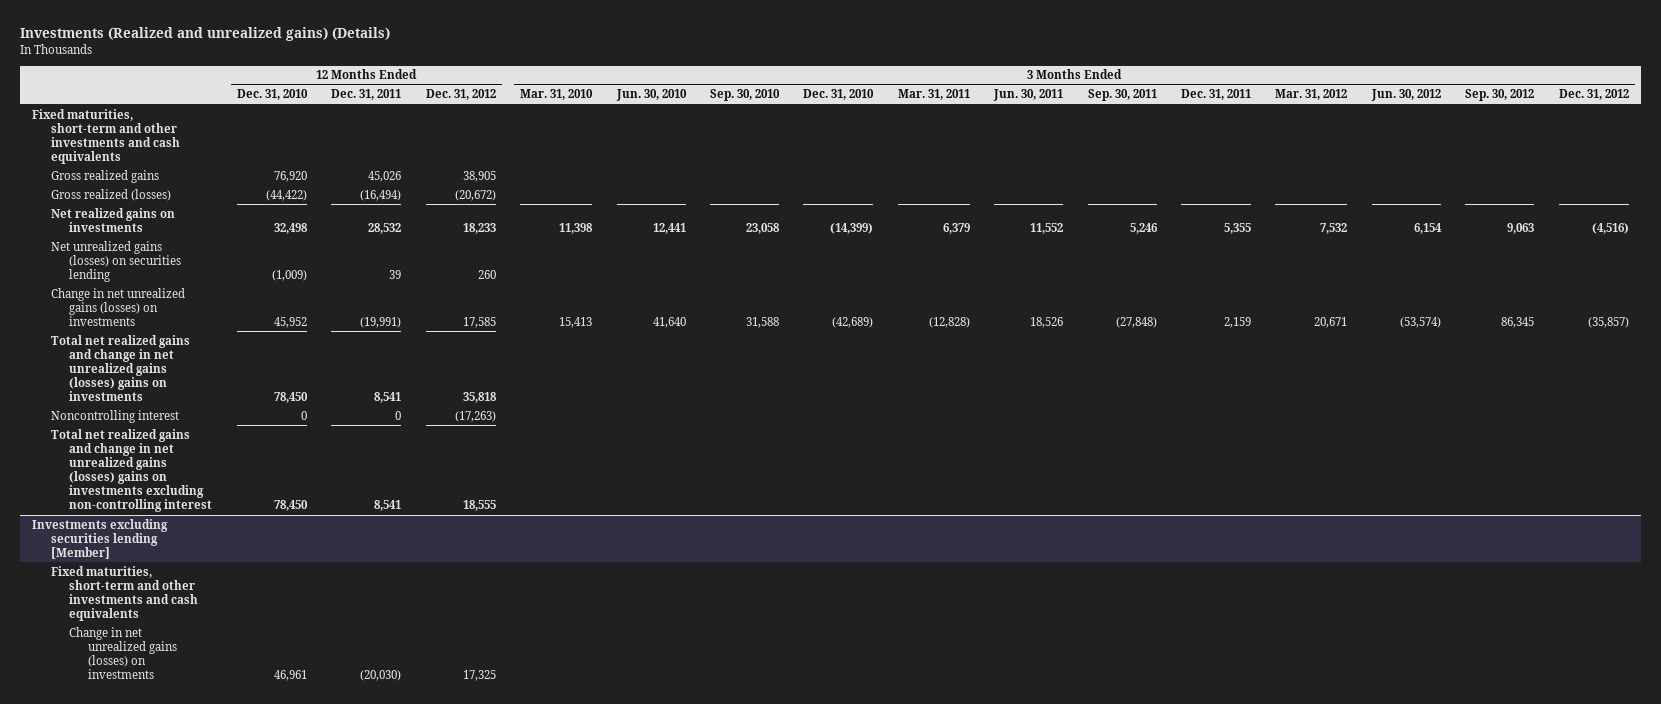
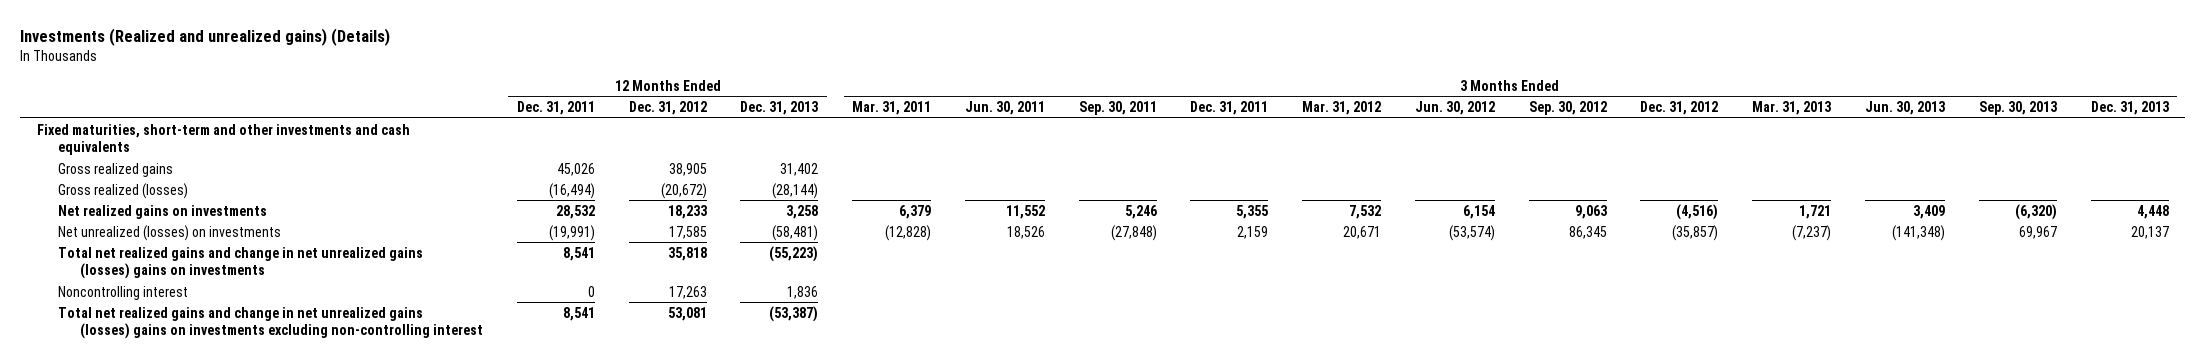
[236,89,308,101] Dec. 31, 2010 -> none
[520,89,594,101] Mar. 31, 2010 -> none
[615,89,687,102] Jun. 30, 2010 -> none
[709,89,780,102] Sep. 30, 2010 -> none
[803,89,875,101] Dec. 31, 2010 -> none
none -> [740,100,819,115] Dec. 31, 2013
none -> [1752,100,1832,115] Mar. 31, 2013
none -> [1864,100,1945,115] Jun. 30, 2013
none -> [1978,100,2057,115] Sep. 30, 2013
none -> [2090,100,2169,115] Dec. 31, 2013
[50,240,182,282] Net unrealized gains (losses) on securities lending -> none
[50,287,185,326] Change in net unrealized gains (losses) on investments -> [58,224,282,241] Net unrealized (losses) on investments
[32,518,169,559] Investments excluding securities lending [Member] -> none
[50,565,199,622] Fixed maturities, short-term and other investments and cash equivalents -> none
[69,626,177,680] Change in net unrealized gains (losses) on investments -> none
[454,410,496,422] (17,263) -> [668,285,707,299] 17,263
[462,500,496,512] 18,555 -> [667,306,707,321] 53,081

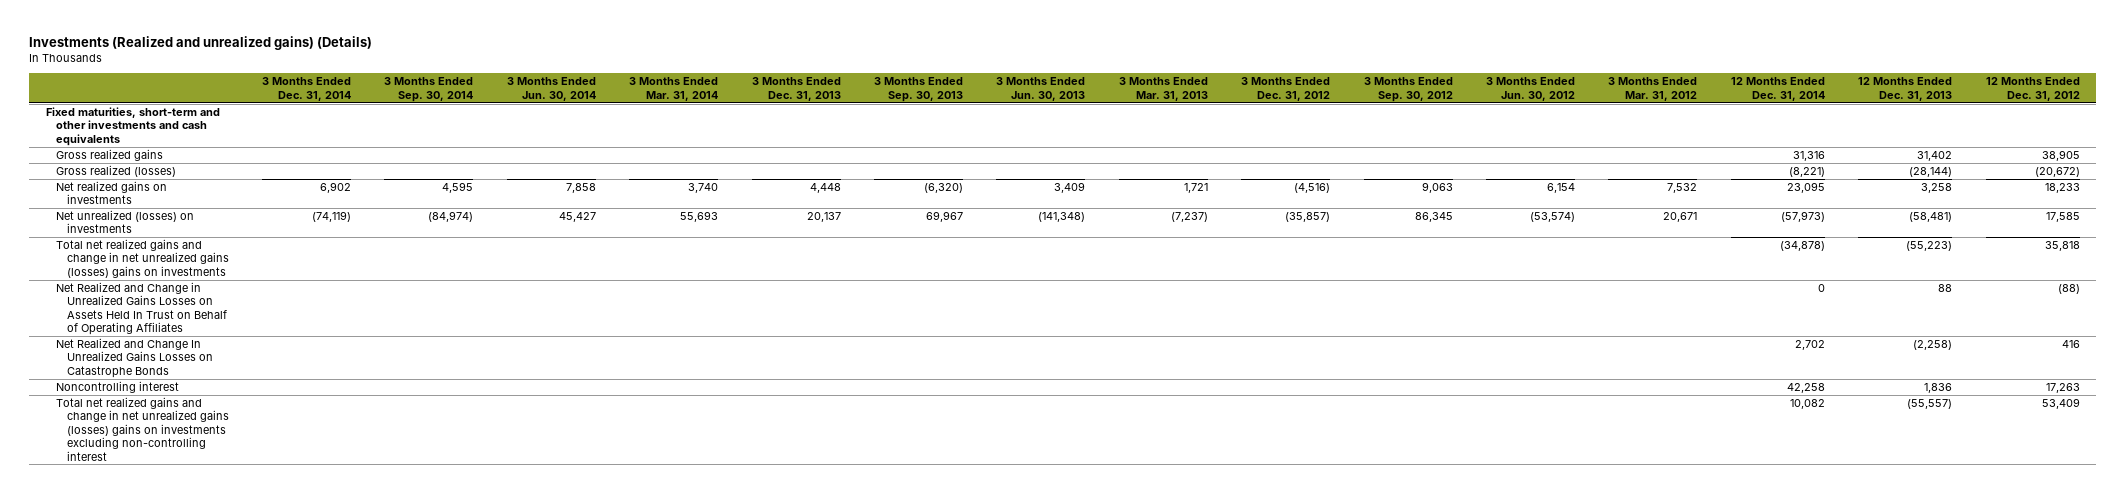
[516,100,595,115] Dec. 31, 2011 -> none
[852,100,932,115] Mar. 31, 2011 -> none
[964,100,1045,115] Jun. 30, 2011 -> none
[1078,100,1157,115] Sep. 30, 2011 -> none
[1190,100,1269,115] Dec. 31, 2011 -> none
none -> [262,77,352,101] 3 Months Ended Dec. 31, 2014
none -> [384,77,474,102] 3 Months Ended Sep. 30, 2014
none -> [506,77,596,101] 3 Months Ended Jun. 30, 2014
none -> [629,77,719,101] 3 Months Ended Mar. 31, 2014
none -> [1730,77,1825,101] 12 Months Ended Dec. 31, 2014
none -> [56,282,227,336] Net Realized and Change in Unrealized Gains Losses on Assets Held In Trust on Behalf of Operating Affiliates
none -> [56,338,213,378] Net Realized and Change In Unrealized Gains Losses on Catastrophe Bonds
[667,306,707,321] 53,081 -> [2041,398,2080,410] 53,409
[769,305,819,322] (53,387) -> [1907,399,1953,410] (55,557)

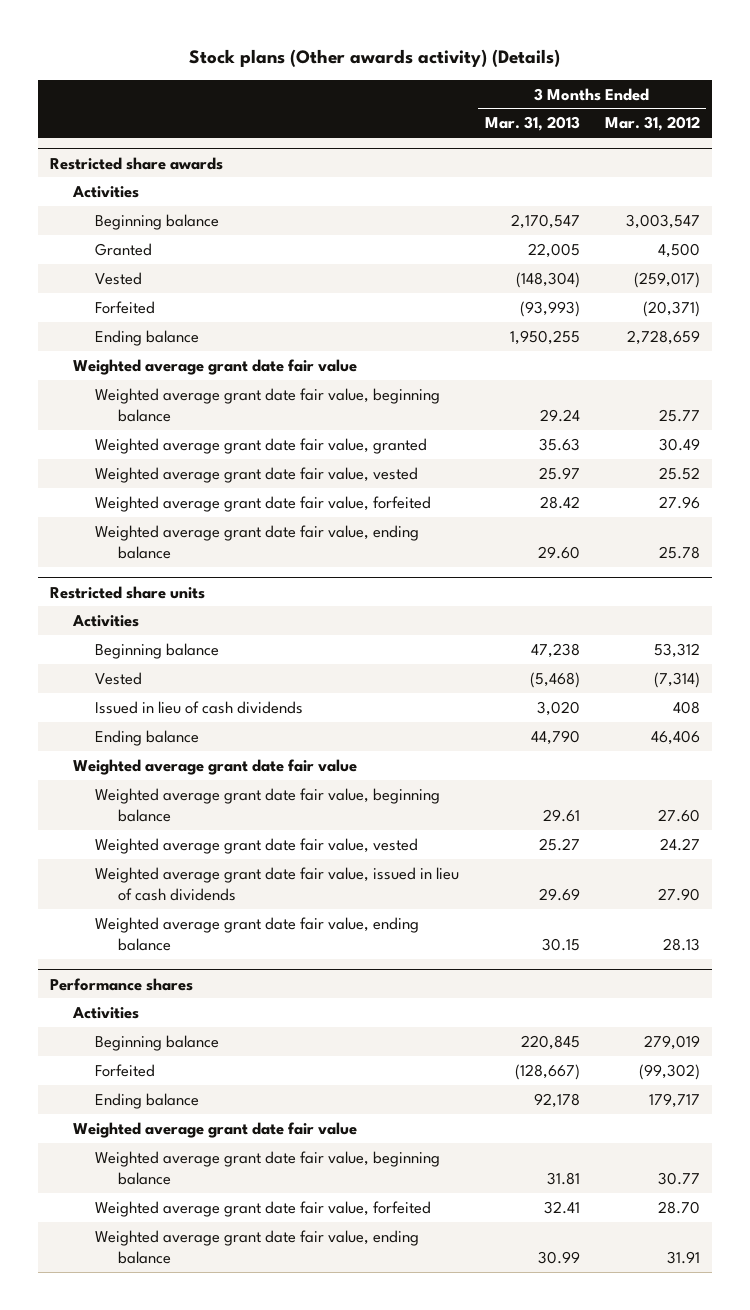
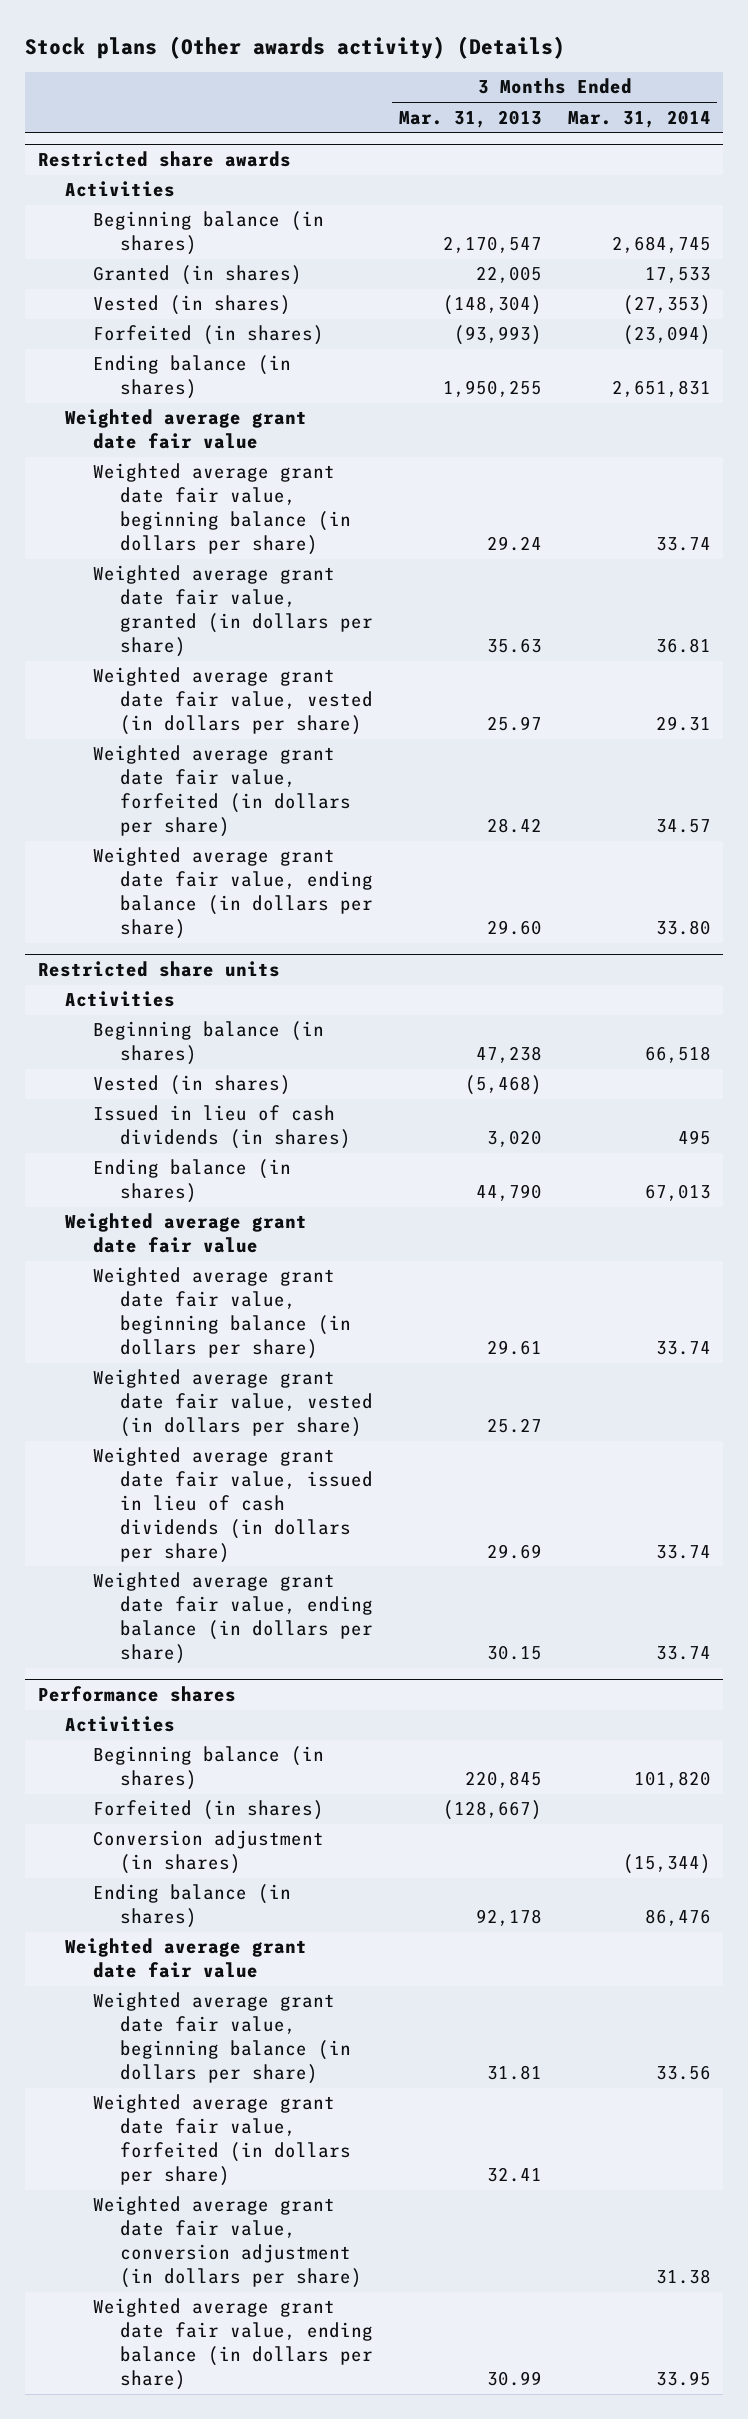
[604,116,700,132] Mar. 31, 2012 -> none
none -> [567,109,711,128] Mar. 31, 2014
[95,213,220,230] Beginning balance -> [92,211,324,256] Beginning balance (in shares)
[95,242,153,256] Granted -> [92,265,302,286] Granted (in shares)
[95,271,143,285] Vested -> [92,295,291,316] Vested (in shares)
[95,300,156,314] Forfeited -> [92,325,324,346] Forfeited (in shares)
[95,329,200,346] Ending balance -> [92,355,291,400] Ending balance (in shares)
[95,387,441,423] Weighted average grant date fair value, beginning balance -> [92,463,352,555] Weighted average grant date fair value, beginning balance (in dollars per share)
[95,437,428,454] Weighted average grant date fair value, granted -> [92,565,374,657] Weighted average grant date fair value, granted (in dollars per share)
[95,466,419,483] Weighted average grant date fair value, vested -> [92,667,374,736] Weighted average grant date fair value, vested (in dollars per share)
[95,495,432,512] Weighted average grant date fair value, forfeited -> [92,745,352,837] Weighted average grant date fair value, forfeited (in dollars per share)
[95,524,420,560] Weighted average grant date fair value, ending balance -> [92,847,374,939] Weighted average grant date fair value, ending balance (in dollars per share)
[95,642,220,659] Beginning balance -> [92,1021,324,1066] Beginning balance (in shares)
[95,671,143,685] Vested -> [92,1075,291,1096] Vested (in shares)
[95,700,304,714] Issued in lieu of cash dividends -> [92,1105,352,1150] Issued in lieu of cash dividends (in shares)
[95,729,200,746] Ending balance -> [92,1159,291,1204] Ending balance (in shares)
[95,787,441,823] Weighted average grant date fair value, beginning balance -> [92,1267,352,1359] Weighted average grant date fair value, beginning balance (in dollars per share)
[95,837,419,854] Weighted average grant date fair value, vested -> [92,1369,374,1438] Weighted average grant date fair value, vested (in dollars per share)
[95,866,460,902] Weighted average grant date fair value, issued in lieu of cash dividends -> [92,1447,374,1563] Weighted average grant date fair value, issued in lieu of cash dividends (in dollars per share)
[95,916,420,952] Weighted average grant date fair value, ending balance -> [92,1572,374,1664] Weighted average grant date fair value, ending balance (in dollars per share)
[95,1034,220,1051] Beginning balance -> [92,1746,324,1791] Beginning balance (in shares)
[95,1063,156,1077] Forfeited -> [92,1800,324,1821] Forfeited (in shares)
none -> [92,1830,324,1875] Conversion adjustment (in shares)
[95,1092,200,1109] Ending balance -> [92,1884,291,1929] Ending balance (in shares)
[95,1150,441,1186] Weighted average grant date fair value, beginning balance -> [92,1992,352,2084] Weighted average grant date fair value, beginning balance (in dollars per share)
[95,1200,432,1217] Weighted average grant date fair value, forfeited -> [92,2094,352,2186] Weighted average grant date fair value, forfeited (in dollars per share)
none -> [92,2196,363,2288] Weighted average grant date fair value, conversion adjustment (in dollars per share)
[95,1229,420,1265] Weighted average grant date fair value, ending balance -> [92,2298,374,2390] Weighted average grant date fair value, ending balance (in dollars per share)

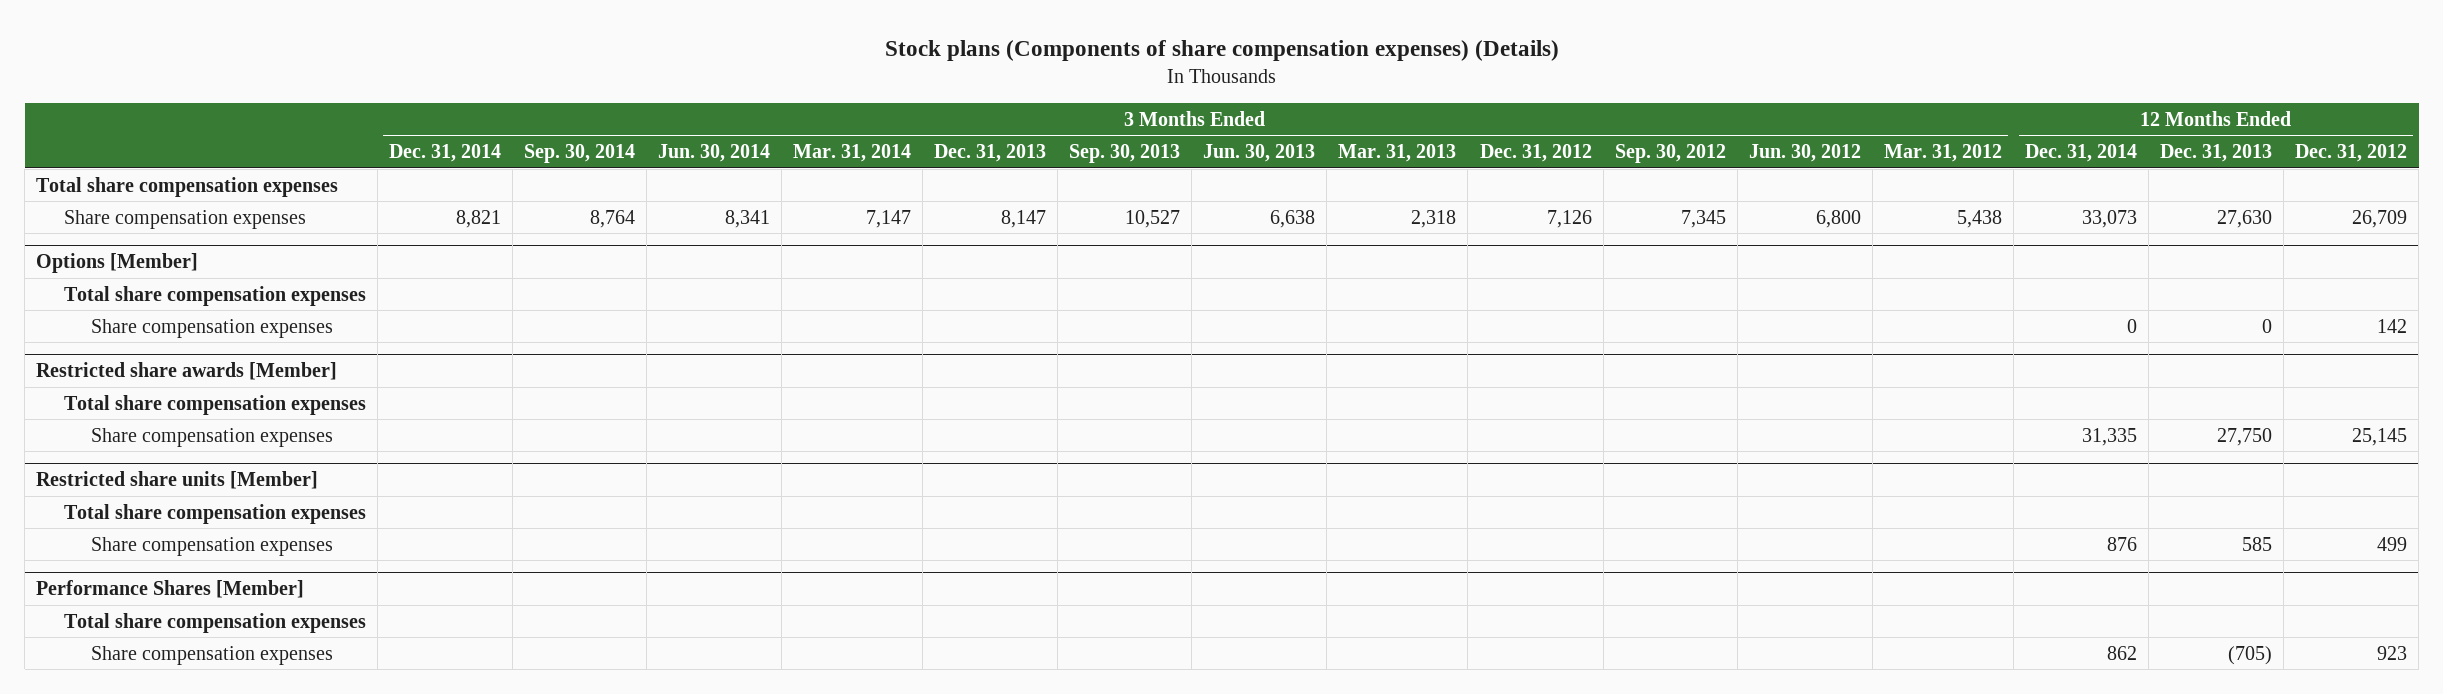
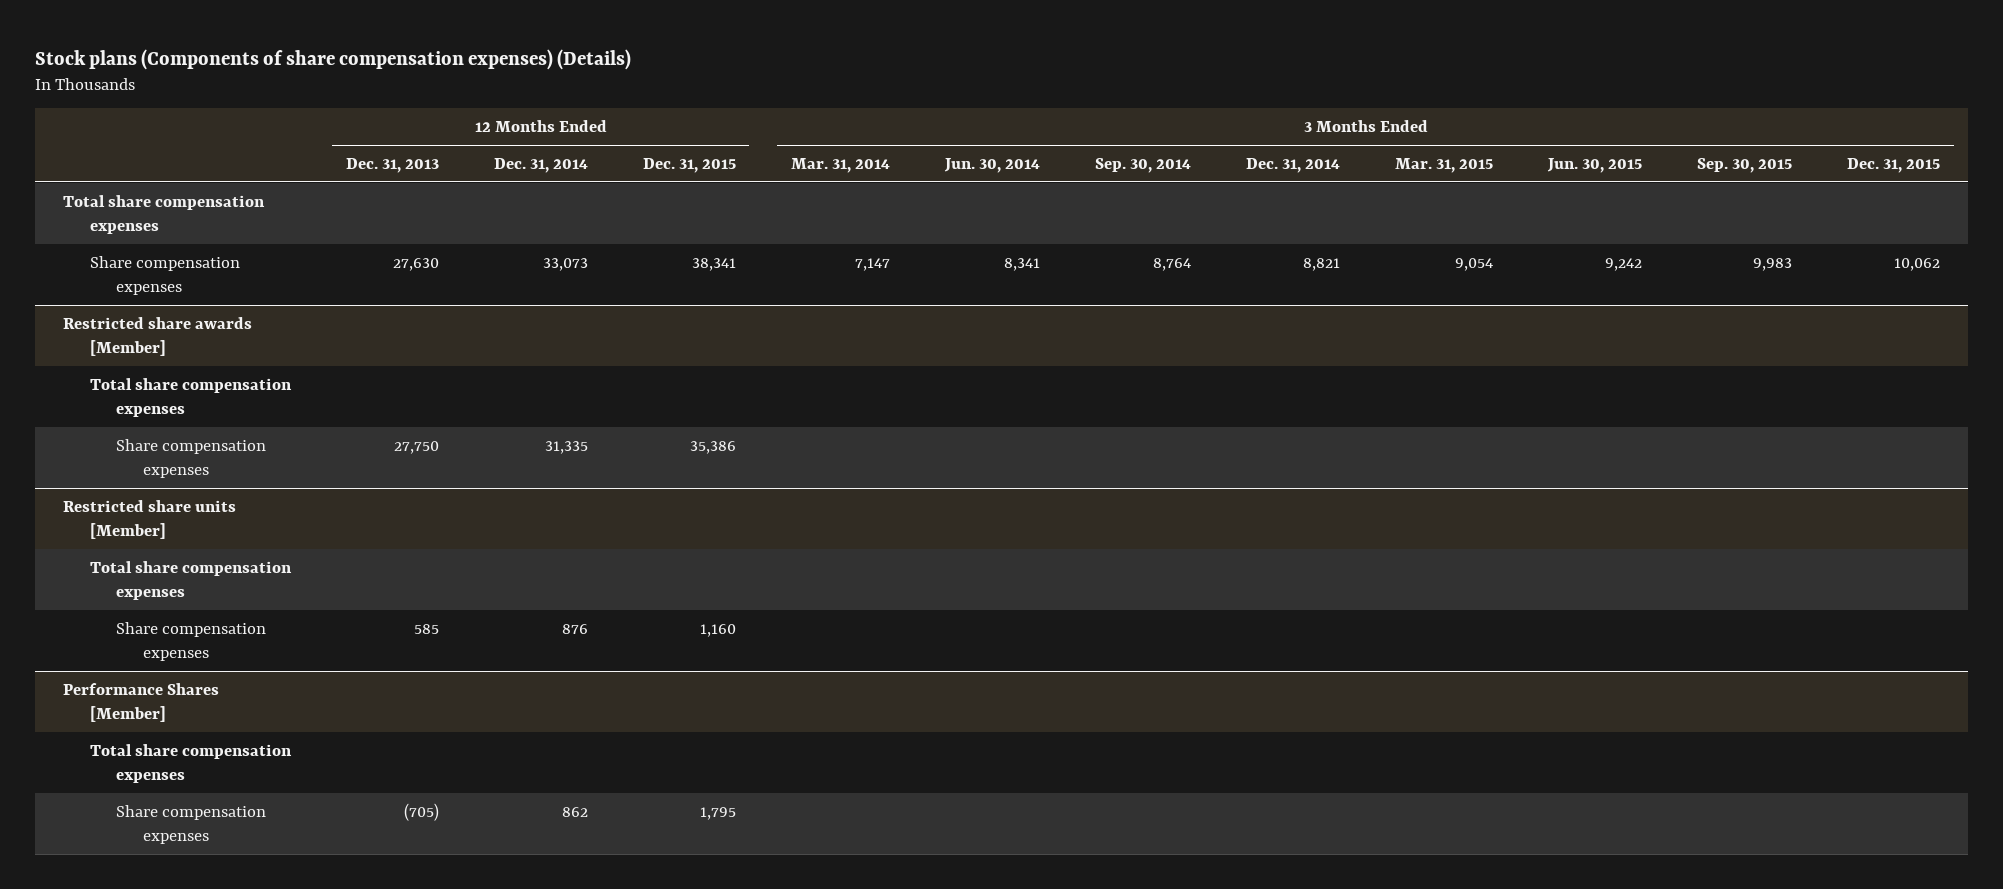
[934,144,1047,163] Dec. 31, 2013 -> none
[1069,144,1181,164] Sep. 30, 2013 -> none
[1203,144,1316,163] Jun. 30, 2013 -> none
[1338,144,1457,163] Mar. 31, 2013 -> none
[1479,144,1592,163] Dec. 31, 2012 -> none
[1614,144,1726,164] Sep. 30, 2012 -> none
[1748,144,1861,163] Jun. 30, 2012 -> none
[1883,144,2002,163] Mar. 31, 2012 -> none
[2295,144,2408,163] Dec. 31, 2012 -> none
none -> [642,157,736,173] Dec. 31, 2015
none -> [1395,157,1494,173] Mar. 31, 2015
none -> [1547,157,1643,173] Jun. 30, 2015
none -> [1697,157,1793,173] Sep. 30, 2015
none -> [1847,157,1941,173] Dec. 31, 2015
[36,253,199,274] Options [Member] -> none
[63,285,366,306] Total share compensation expenses -> none
[91,318,334,338] Share compensation expenses -> none

